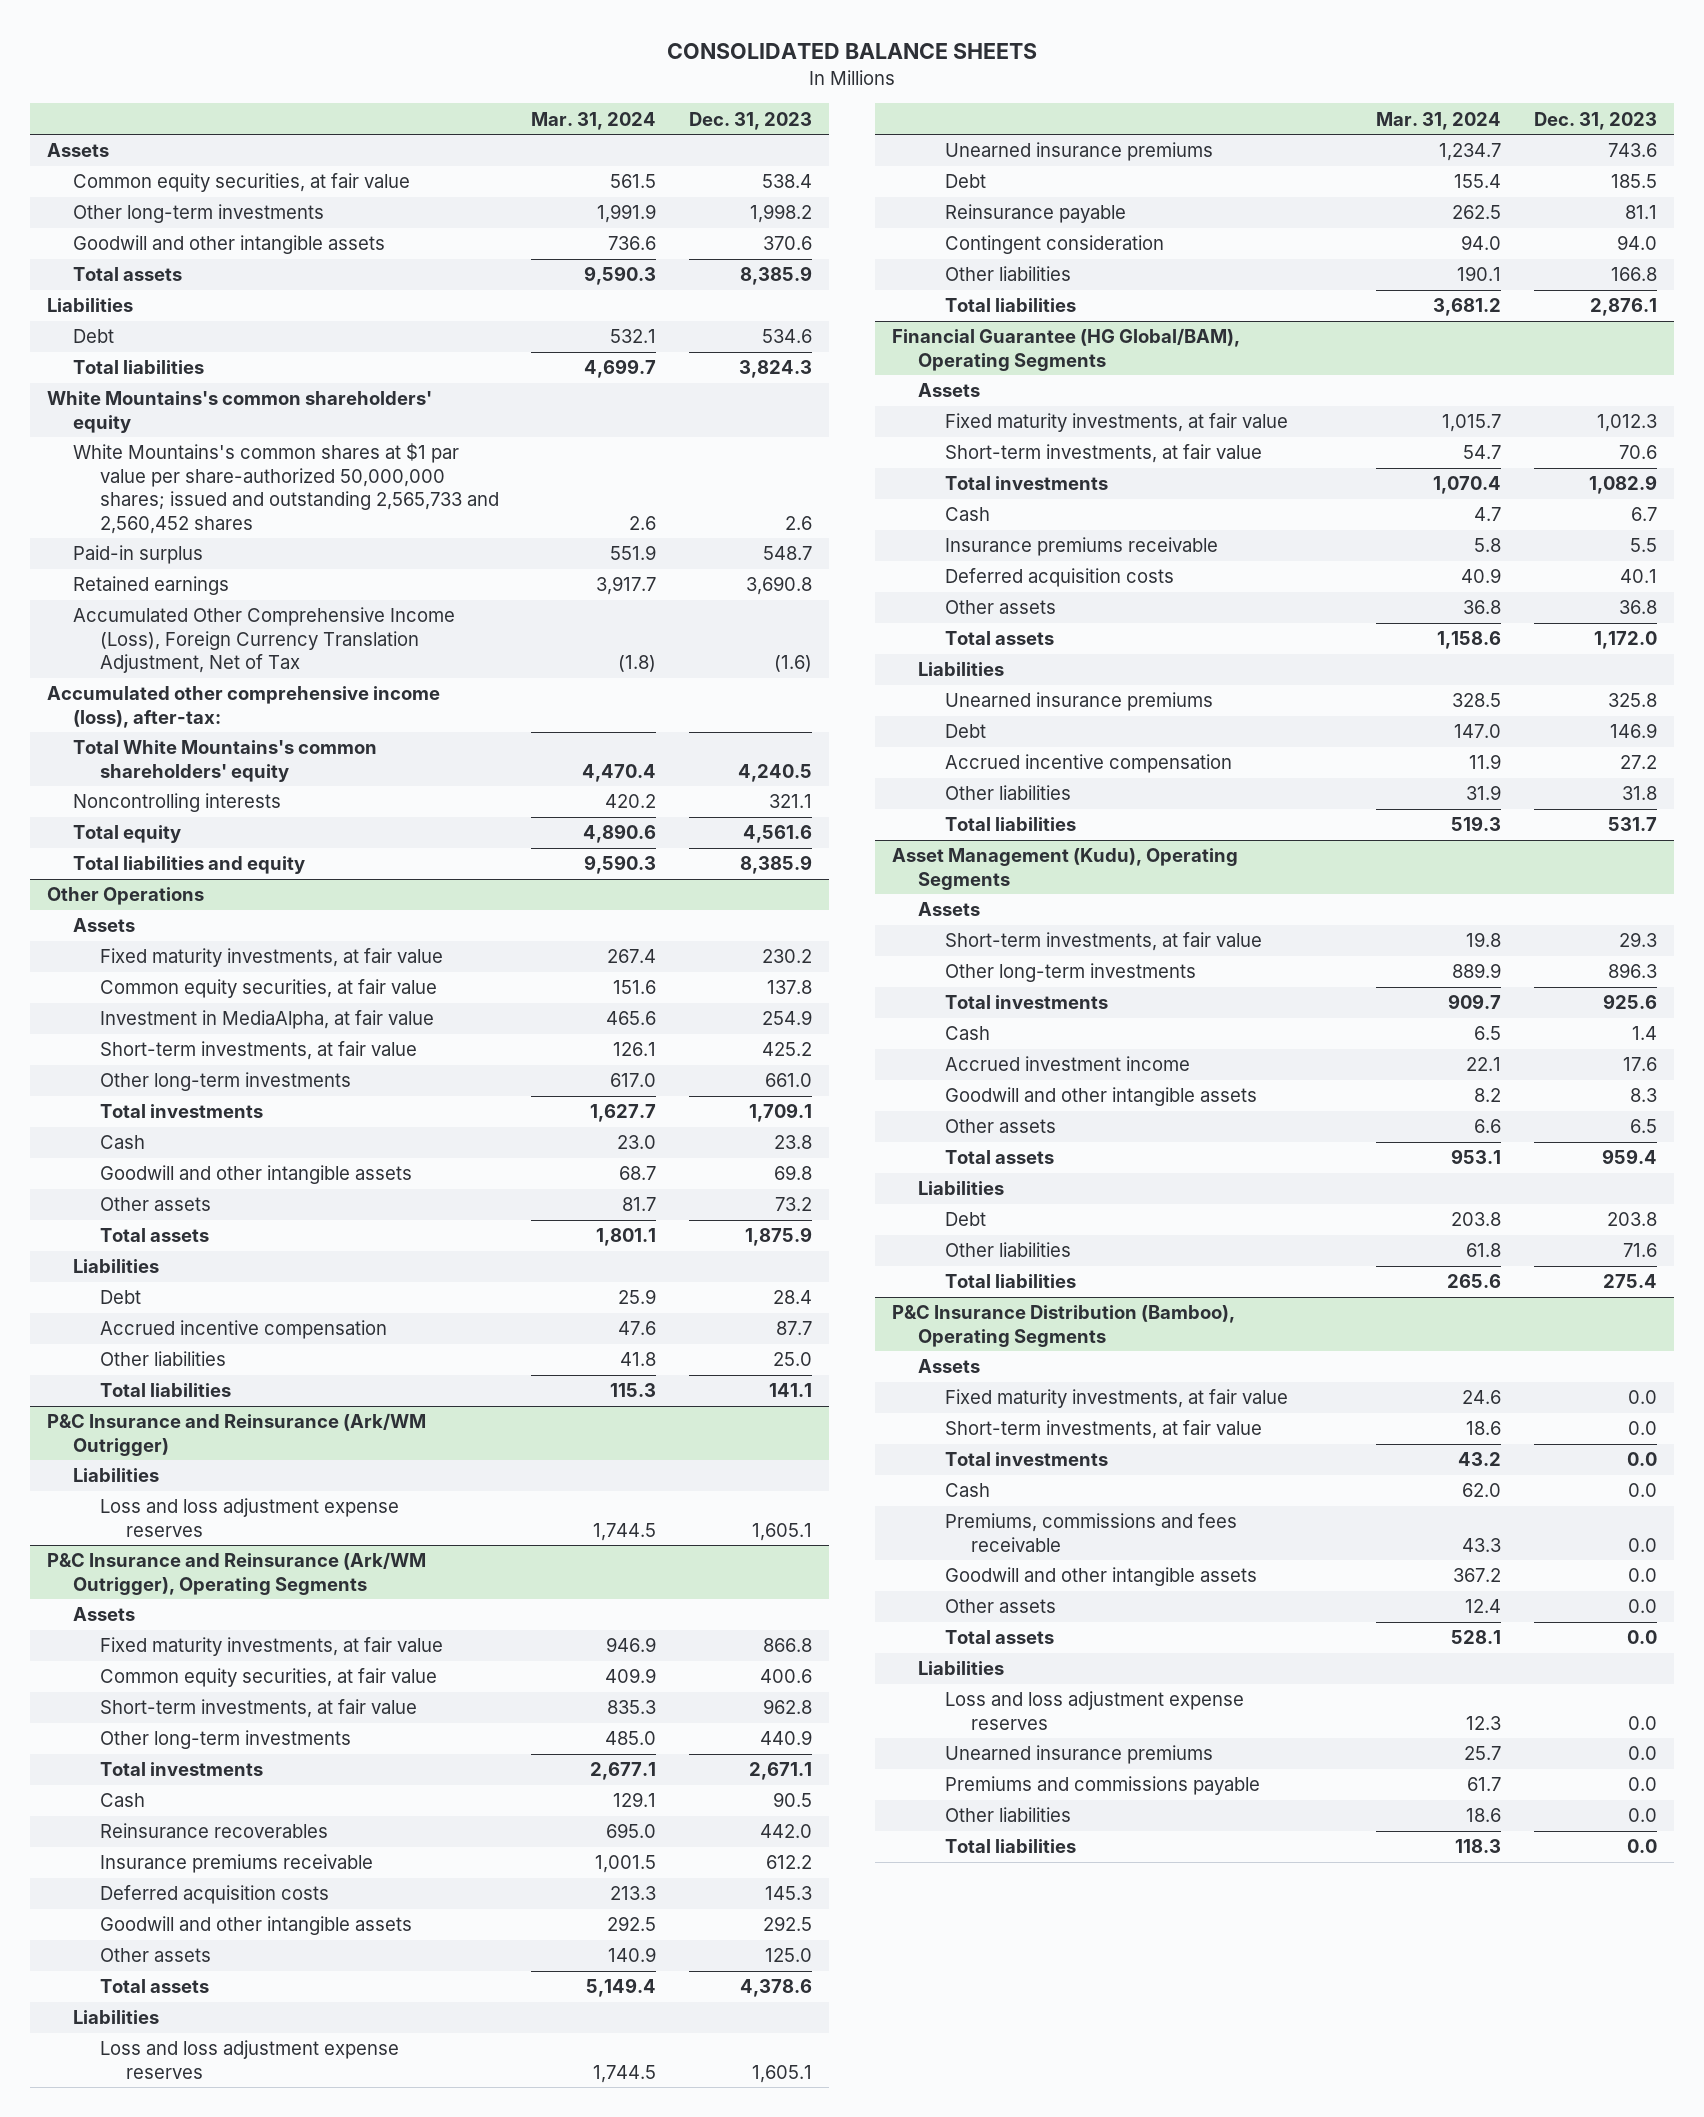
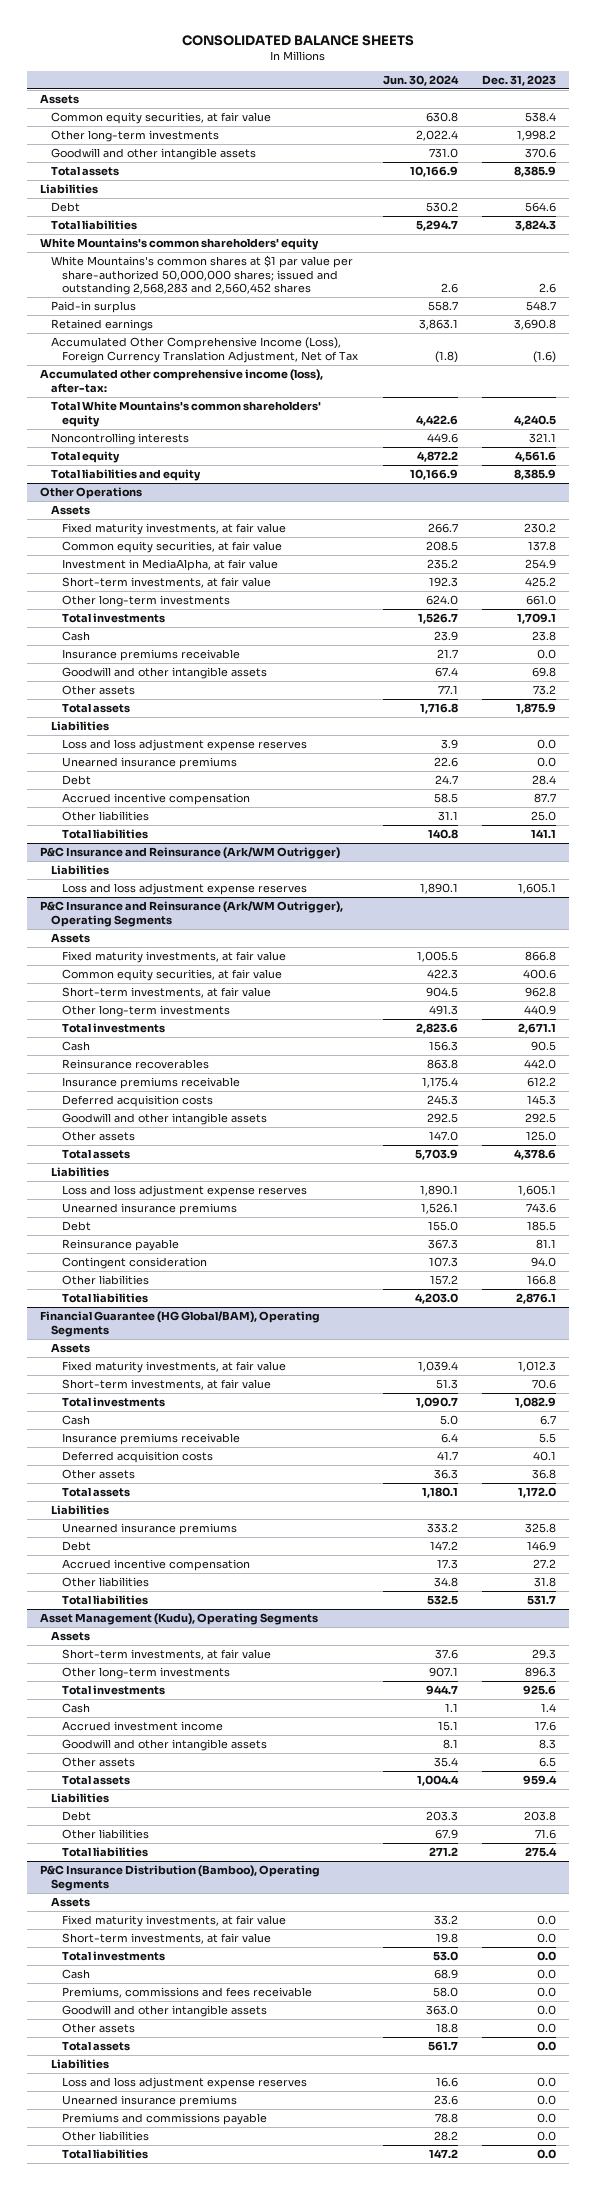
[531,111,657,130] Mar. 31, 2024 -> none
none -> [382,75,459,87] Jun. 30, 2024
[762,329,813,344] 534.6 -> [525,202,557,213] 564.6
[73,443,499,534] White Mountains's common shares at $1 par value per share-authorized 50,000,000 shares; issued and outstanding 2,565,733 and 2,560,452 shares -> [50,255,353,296] White Mountains's common shares at $1 par value per share-authorized 50,000,000 shares; issued and outstanding 2,568,283 and 2,560,452 shares
none -> [61,649,240,662] Insurance premiums receivable
none -> [61,739,307,752] Loss and loss adjustment expense reserves
none -> [61,757,237,770] Unearned insurance premiums

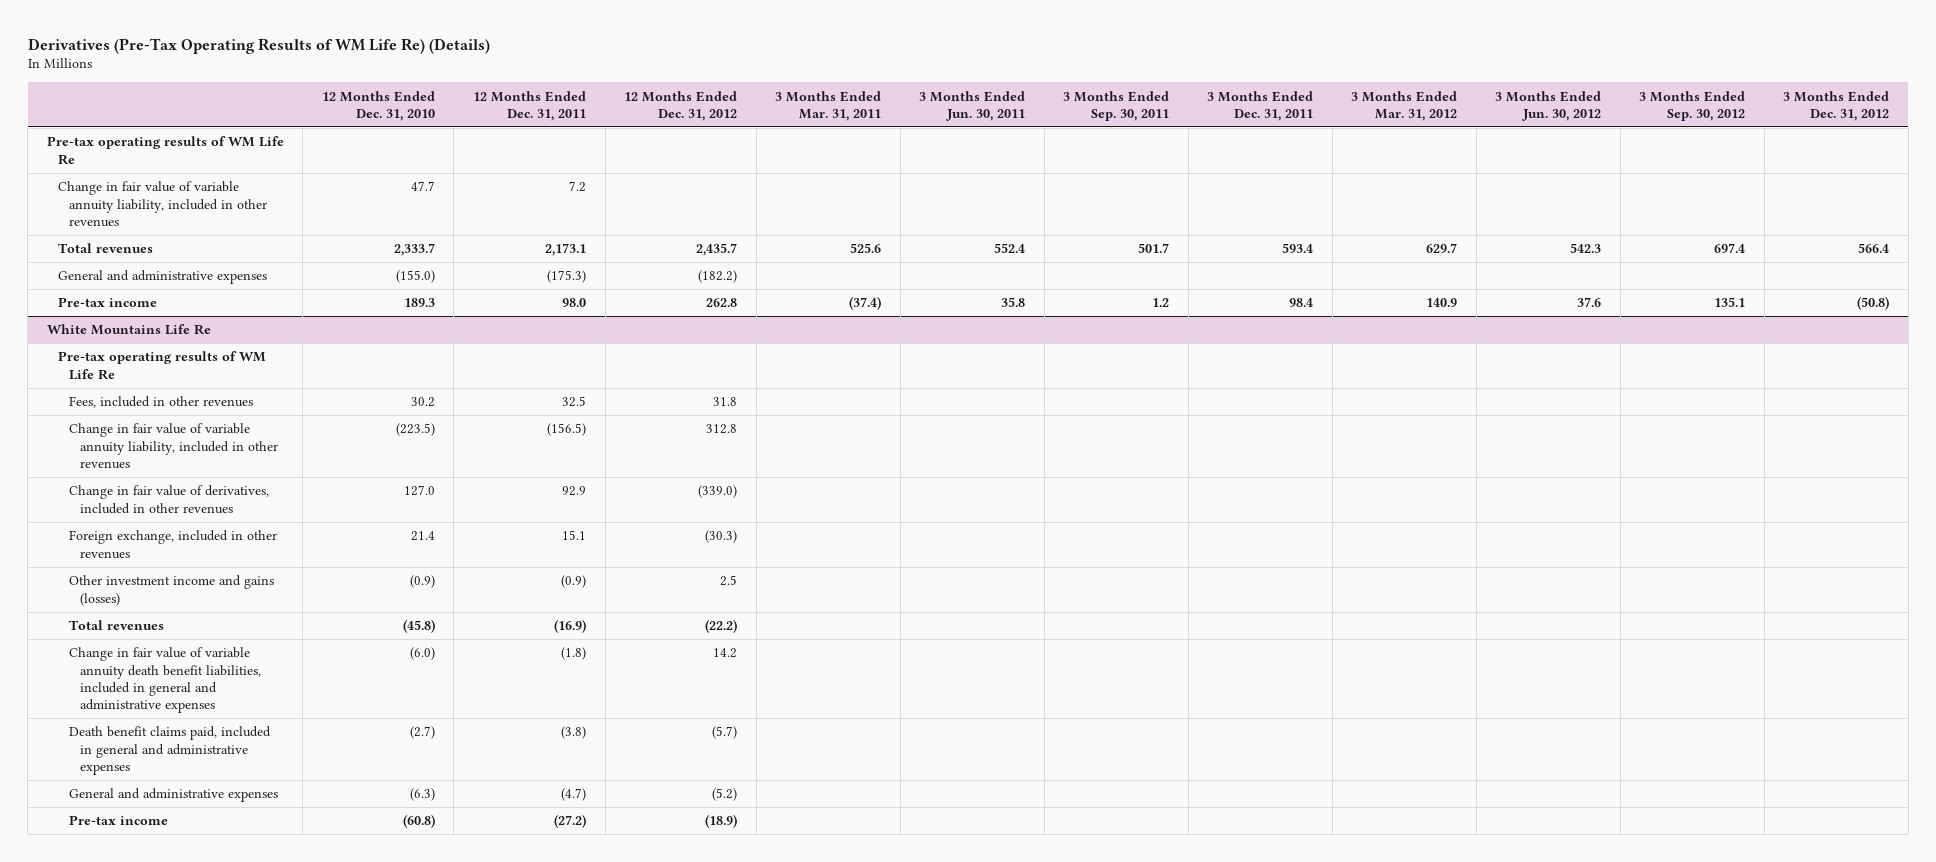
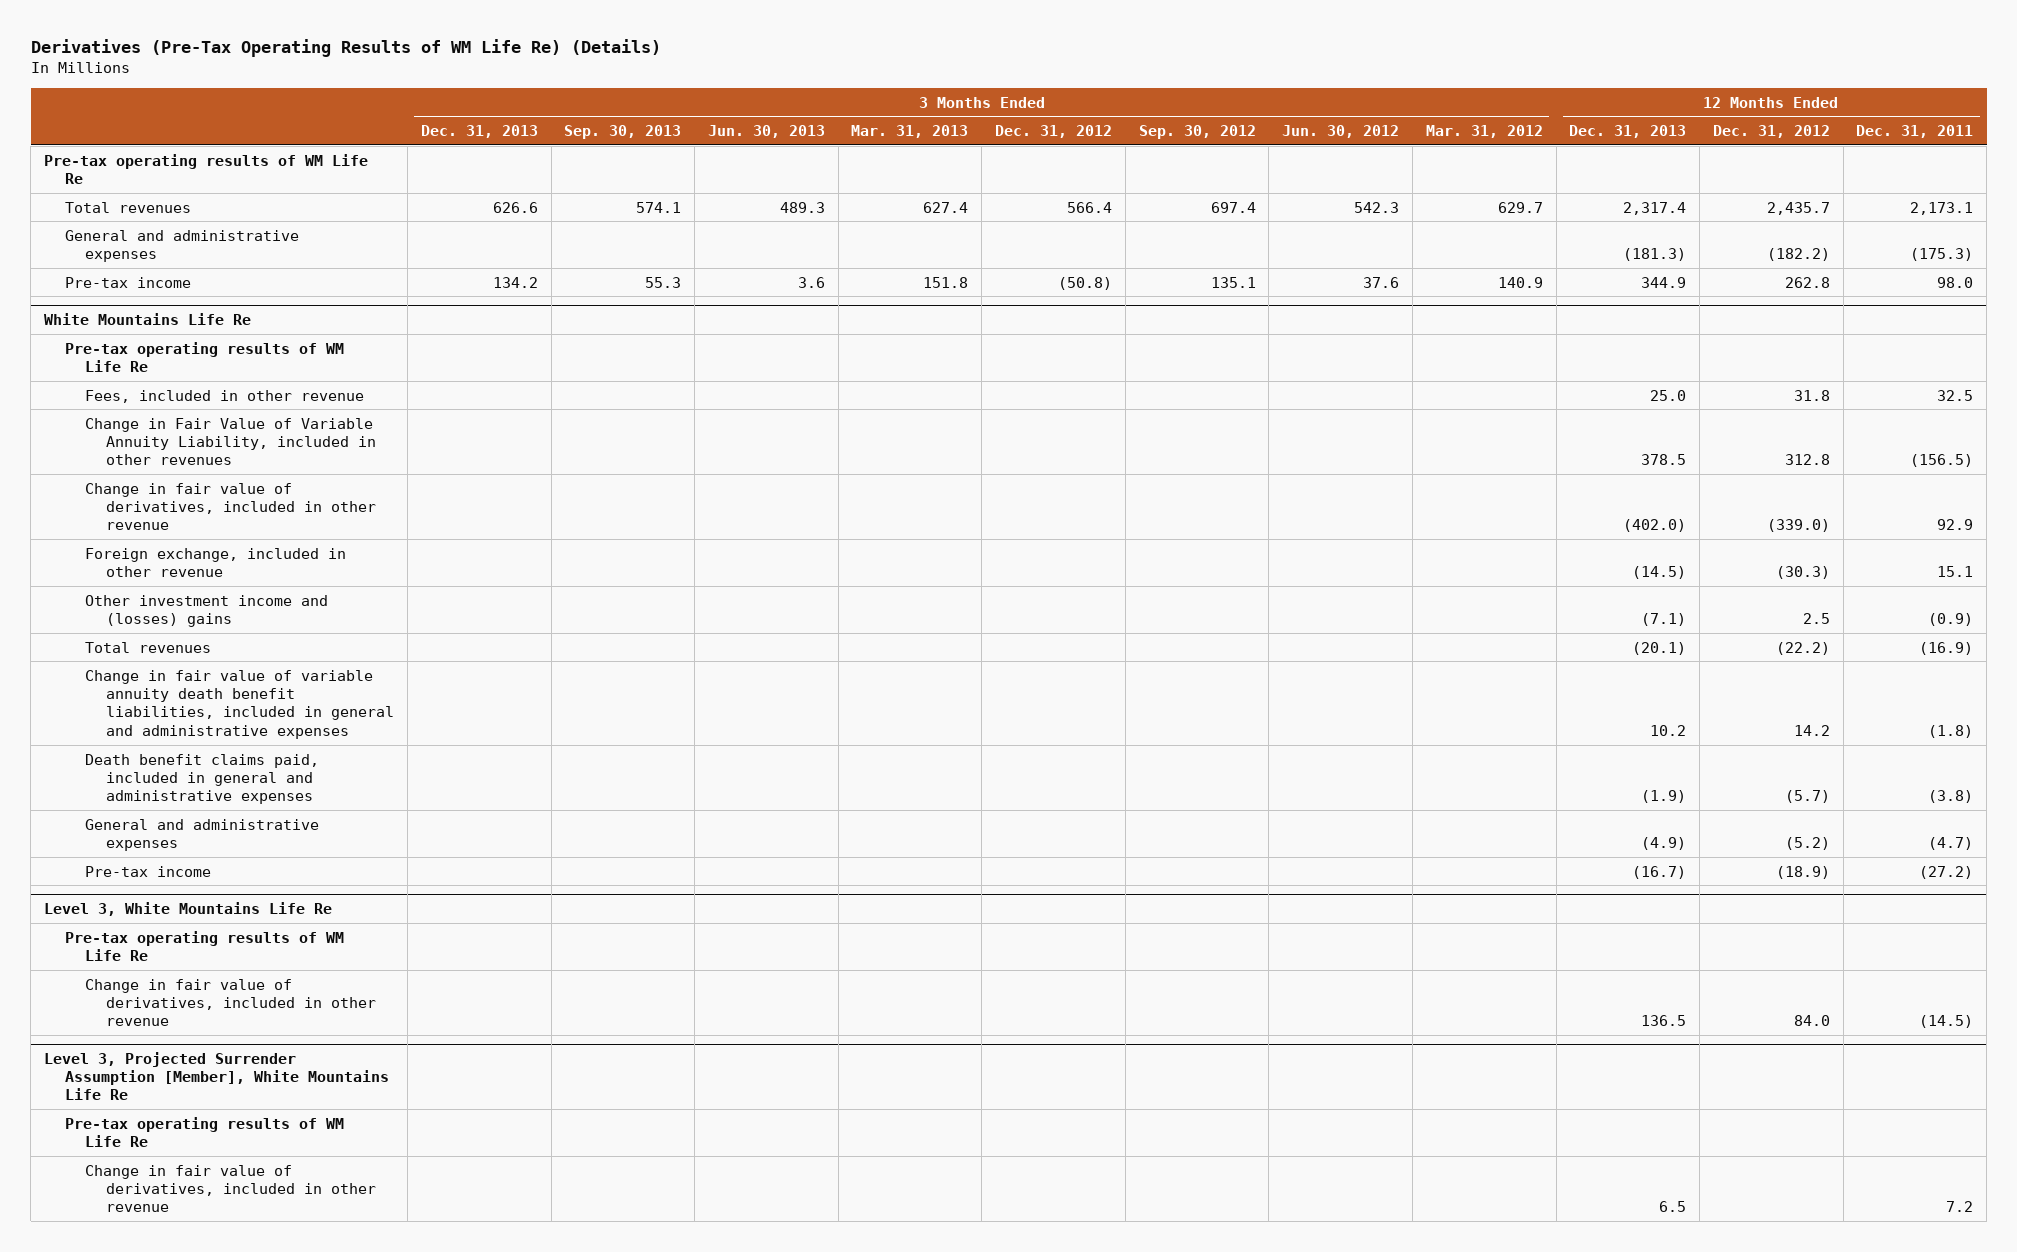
[321,90,435,121] 12 Months Ended Dec. 31, 2010 -> none
[775,90,882,121] 3 Months Ended Mar. 31, 2011 -> none
[919,90,1026,121] 3 Months Ended Jun. 30, 2011 -> none
[1063,90,1170,121] 3 Months Ended Sep. 30, 2011 -> none
[1207,90,1314,121] 3 Months Ended Dec. 31, 2011 -> none
none -> [420,124,538,138] Dec. 31, 2013
none -> [564,124,682,139] Sep. 30, 2013
none -> [707,124,825,138] Jun. 30, 2013
none -> [851,124,969,138] Mar. 31, 2013
none -> [1569,124,1687,138] Dec. 31, 2013
[57,181,267,227] Change in fair value of variable annuity liability, included in other revenues -> none
[68,396,253,409] Fees, included in other revenues -> [85,389,365,403] Fees, included in other revenue
[68,423,278,469] Change in fair value of variable annuity liability, included in other revenues -> [85,417,377,466] Change in Fair Value of Variable Annuity Liability, included in other revenues
[68,485,269,514] Change in fair value of derivatives, included in other revenues -> [85,482,377,531] Change in fair value of derivatives, included in other revenue
[68,530,277,559] Foreign exchange, included in other revenues -> [85,547,347,577] Foreign exchange, included in other revenue
[68,575,274,606] Other investment income and gains (losses) -> [85,594,329,627] Other investment income and (losses) gains
none -> [44,901,333,916] Level 3, White Mountains Life Re
none -> [64,930,344,961] Pre-tax operating results of WM Life Re
none -> [85,978,377,1027] Change in fair value of derivatives, included in other revenue
none -> [44,1051,389,1101] Level 3, Projected Surrender Assumption [Member], White Mountains Life Re
none -> [64,1116,344,1147] Pre-tax operating results of WM Life Re
none -> [85,1164,377,1213] Change in fair value of derivatives, included in other revenue

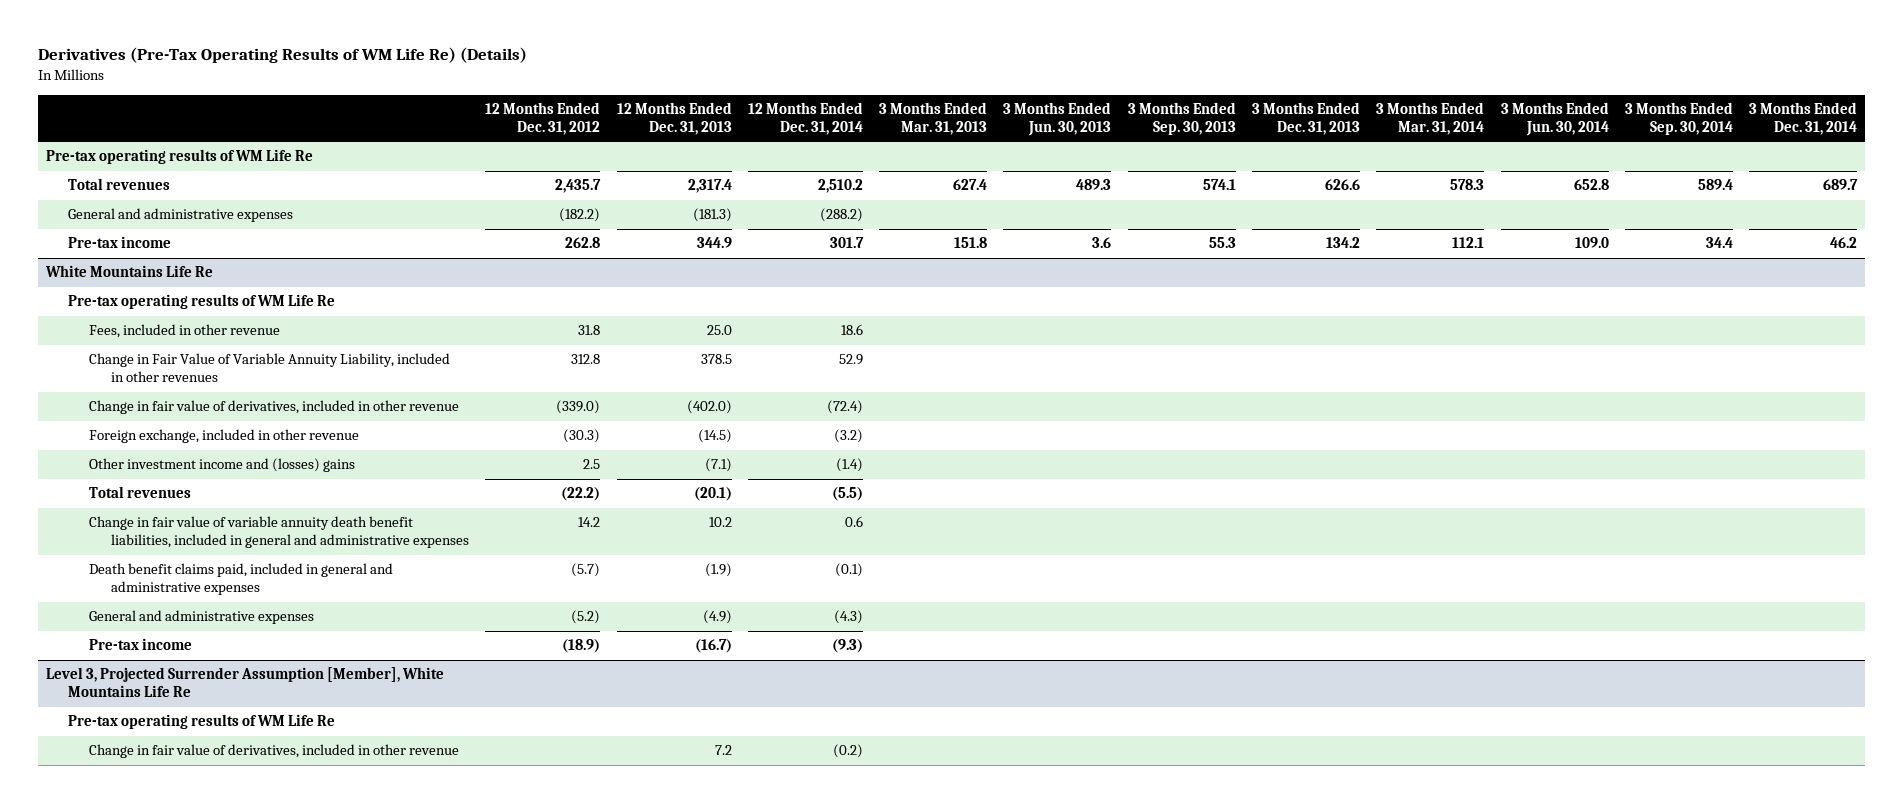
[995,124,1113,138] Dec. 31, 2012 -> none
[1138,124,1256,139] Sep. 30, 2012 -> none
[1282,124,1400,138] Jun. 30, 2012 -> none
[1425,124,1543,138] Mar. 31, 2012 -> none
[1856,124,1974,138] Dec. 31, 2011 -> none
none -> [747,101,863,135] 12 Months Ended Dec. 31, 2014
none -> [1376,101,1485,135] 3 Months Ended Mar. 31, 2014
none -> [1500,101,1609,136] 3 Months Ended Jun. 30, 2014
none -> [1624,101,1733,135] 3 Months Ended Sep. 30, 2014
none -> [1749,101,1858,135] 3 Months Ended Dec. 31, 2014
[44,901,333,916] Level 3, White Mountains Life Re -> none
[64,930,344,961] Pre-tax operating results of WM Life Re -> none
[85,978,377,1027] Change in fair value of derivatives, included in other revenue -> none
[1659,1201,1687,1213] 6.5 -> [714,745,732,756] 7.2

